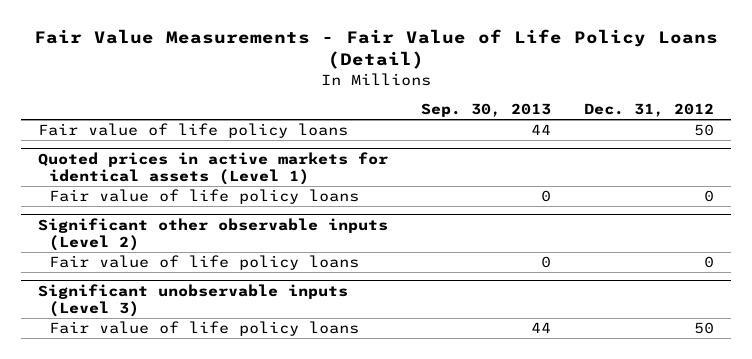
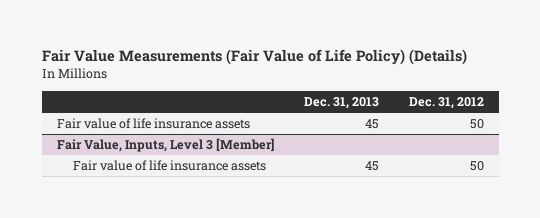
[33,29,718,70] Fair Value Measurements - Fair Value of Life Policy Loans (Detail) -> [41,49,467,66] Fair Value Measurements (Fair Value of Life Policy) (Details)
[420,103,551,118] Sep. 30, 2013 -> none
none -> [303,97,379,110] Dec. 31, 2013
[37,151,388,185] Quoted prices in active markets for identical assets (Level 1) -> none
[37,217,388,251] Significant other observable inputs (Level 2) -> none
[48,255,359,271] Fair value of life policy loans -> none
[37,283,348,317] Significant unobservable inputs (Level 3) -> none
[48,321,359,337] Fair value of life policy loans -> none
[37,123,348,139] Fair value of life policy loans -> [56,118,250,130] Fair value of life insurance assets
none -> [56,138,274,153] Fair Value, Inputs, Level 3 [Member]
[48,189,359,205] Fair value of life policy loans -> [73,160,267,172] Fair value of life insurance assets
[704,190,715,203] 0 -> [469,161,484,172] 50

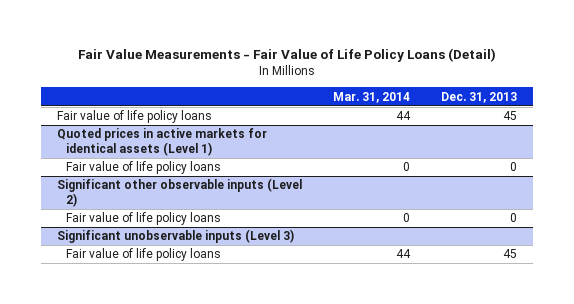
[41,49,467,66] Fair Value Measurements (Fair Value of Life Policy) (Details) -> [77,48,496,63] Fair Value Measurements - Fair Value of Life Policy Loans (Detail)
[408,97,484,110] Dec. 31, 2012 -> none
none -> [332,91,410,103] Mar. 31, 2014
[56,138,274,153] Fair Value, Inputs, Level 3 [Member] -> none
[56,118,250,130] Fair value of life insurance assets -> [56,110,212,124] Fair value of life policy loans
none -> [56,128,267,156] Quoted prices in active markets for identical assets (Level 1)
[73,160,267,172] Fair value of life insurance assets -> [66,161,222,175] Fair value of life policy loans
[364,161,379,172] 45 -> [509,162,517,172] 0
none -> [56,178,302,207] Significant other observable inputs (Level 2)
none -> [66,212,222,226] Fair value of life policy loans
none -> [56,229,294,244] Significant unobservable inputs (Level 3)
none -> [66,248,222,262] Fair value of life policy loans

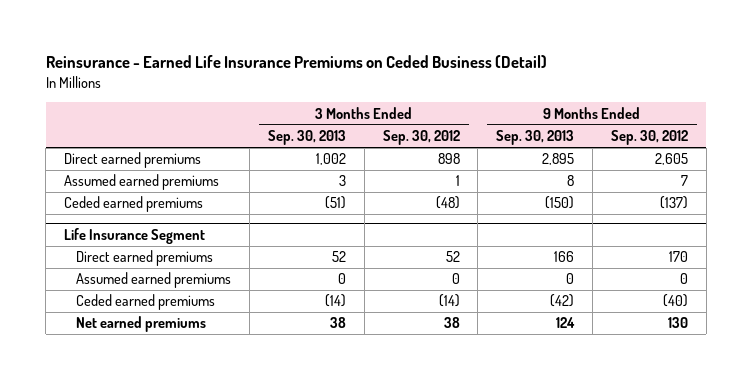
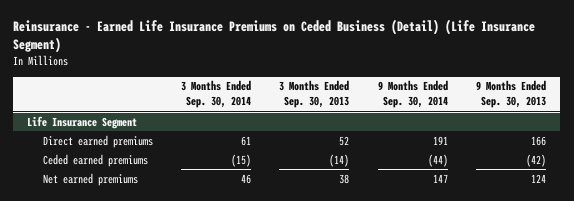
[45,55,547,69] Reinsurance - Earned Life Insurance Premiums on Ceded Business (Detail) -> [13,19,536,54] Reinsurance - Earned Life Insurance Premiums on Ceded Business (Detail) (Life Insurance Segment)
[382,130,460,146] Sep. 30, 2012 -> none
[611,130,689,146] Sep. 30, 2012 -> none
none -> [181,80,252,108] 3 Months Ended Sep. 30, 2014
none -> [377,80,448,108] 9 Months Ended Sep. 30, 2014
[64,152,202,169] Direct earned premiums -> none
[64,174,220,191] Assumed earned premiums -> none
[64,196,204,213] Ceded earned premiums -> none
[76,272,232,289] Assumed earned premiums -> none

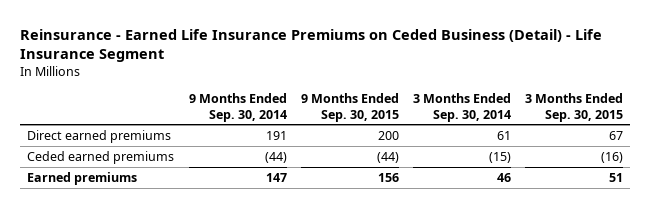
[13,19,536,54] Reinsurance - Earned Life Insurance Premiums on Ceded Business (Detail) (Life Insurance Segment) -> [20,28,603,62] Reinsurance - Earned Life Insurance Premiums on Ceded Business (Detail) - Life Insurance Segment
[279,80,350,108] 3 Months Ended Sep. 30, 2013 -> none
[476,80,547,108] 9 Months Ended Sep. 30, 2013 -> none
none -> [300,92,399,122] 9 Months Ended Sep. 30, 2015
none -> [525,92,624,122] 3 Months Ended Sep. 30, 2015
[27,115,138,129] Life Insurance Segment -> none
[42,172,138,186] Net earned premiums -> [27,171,138,185] Earned premiums

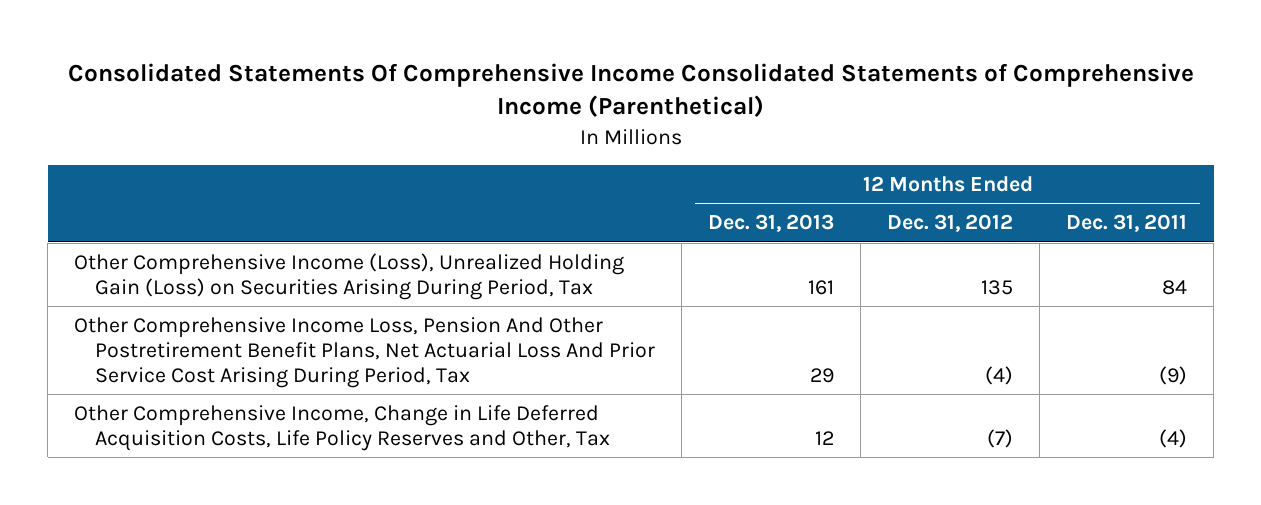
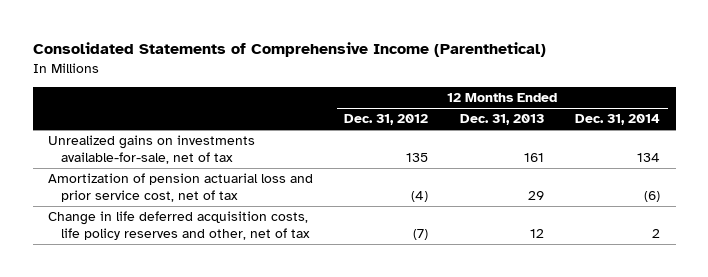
[67,63,1194,118] Consolidated Statements Of Comprehensive Income Consolidated Statements of Comprehensive Income (Parenthetical) -> [32,42,546,58] Consolidated Statements of Comprehensive Income (Parenthetical)
[1066,214,1188,233] Dec. 31, 2011 -> none
none -> [574,114,660,126] Dec. 31, 2014
[74,252,625,301] Other Comprehensive Income (Loss), Unrealized Holding Gain (Loss) on Securities Arising During Period, Tax -> [48,135,256,164] Unrealized gains on investments available-for-sale, net of tax
[74,316,655,389] Other Comprehensive Income Loss, Pension And Other Postretirement Benefit Plans, Net Actuarial Loss And Prior Service Cost Arising During Period, Tax -> [48,173,314,202] Amortization of pension actuarial loss and prior service cost, net of tax
[74,404,610,452] Other Comprehensive Income, Change in Life Deferred Acquisition Costs, Life Policy Reserves and Other, Tax -> [48,211,310,240] Change in life deferred acquisition costs, life policy reserves and other, net of tax

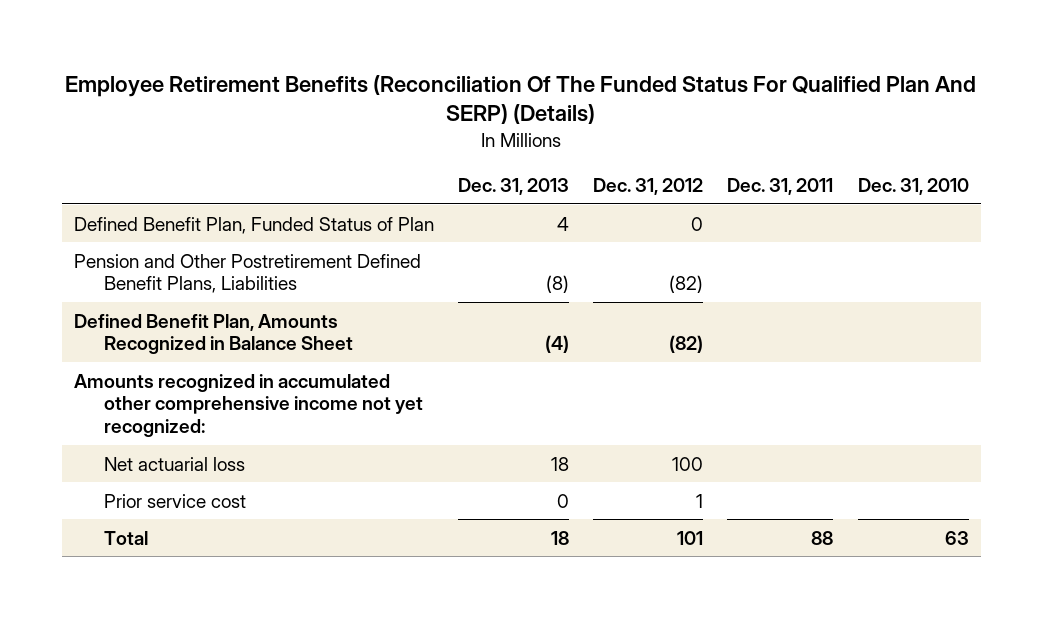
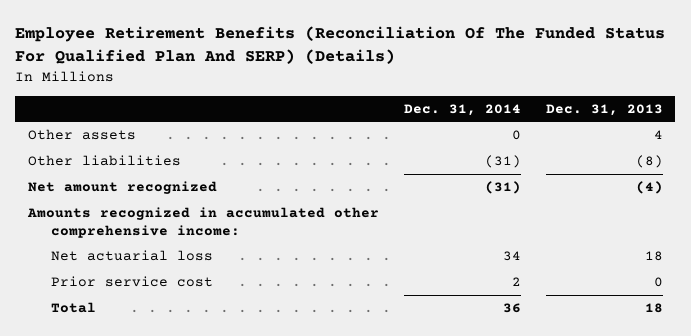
[593,178,704,196] Dec. 31, 2012 -> none
[727,178,834,196] Dec. 31, 2011 -> none
[857,178,969,196] Dec. 31, 2010 -> none
none -> [403,103,521,116] Dec. 31, 2014
[73,216,434,234] Defined Benefit Plan, Funded Status of Plan -> [27,129,136,141] Other assets
[73,253,421,294] Pension and Other Postretirement Defined Benefit Plans, Liabilities -> [27,155,181,167] Other liabilities
[73,313,354,355] Defined Benefit Plan, Amounts Recognized in Balance Sheet -> [27,181,217,195] Net amount recognized
[73,373,424,438] Amounts recognized in accumulated other comprehensive income not yet recognized: -> [26,207,379,238] Amounts recognized in accumulated other comprehensive income:

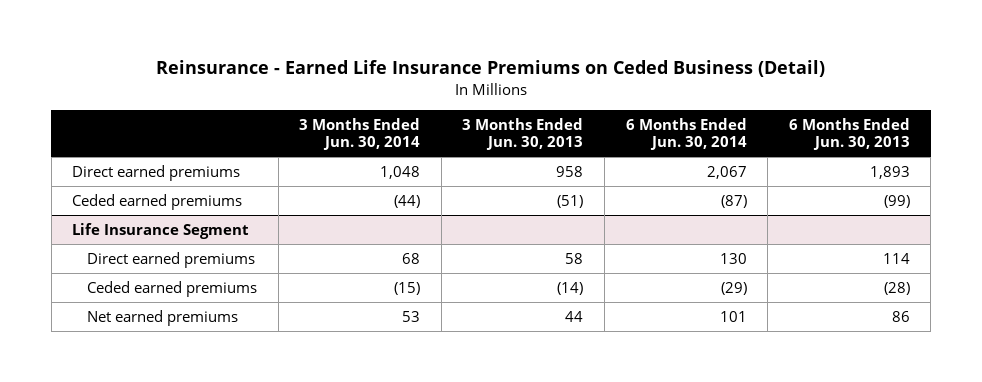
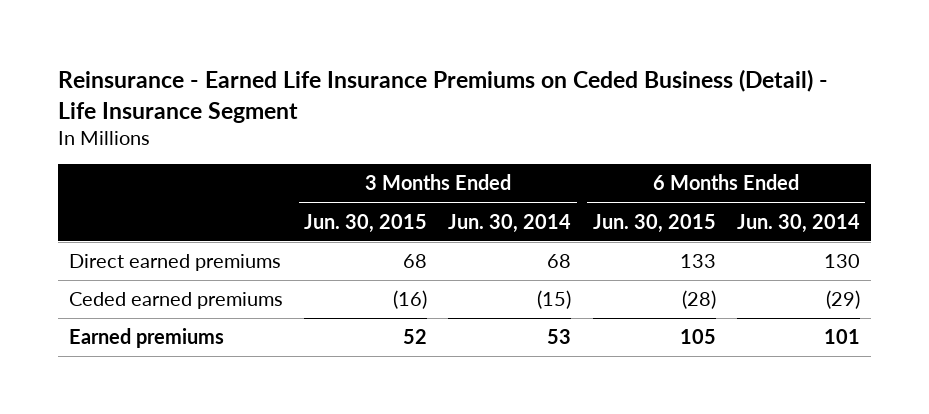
[155,60,825,78] Reinsurance - Earned Life Insurance Premiums on Ceded Business (Detail) -> [58,69,829,123] Reinsurance - Earned Life Insurance Premiums on Ceded Business (Detail) - Life Insurance Segment
[462,117,584,151] 3 Months Ended Jun. 30, 2013 -> none
[788,117,910,151] 6 Months Ended Jun. 30, 2013 -> none
none -> [304,213,428,233] Jun. 30, 2015
none -> [592,213,716,233] Jun. 30, 2015
[72,164,241,181] Direct earned premiums -> none
[72,193,243,210] Ceded earned premiums -> none
[72,222,250,239] Life Insurance Segment -> none
[86,309,238,326] Net earned premiums -> [68,328,224,349] Earned premiums

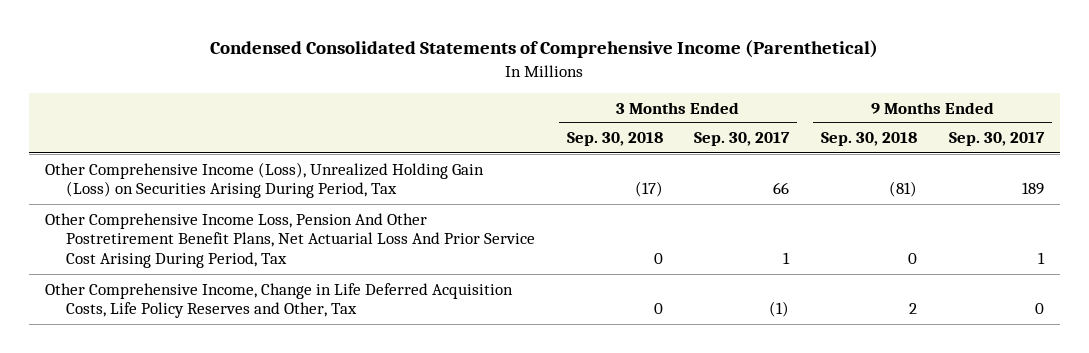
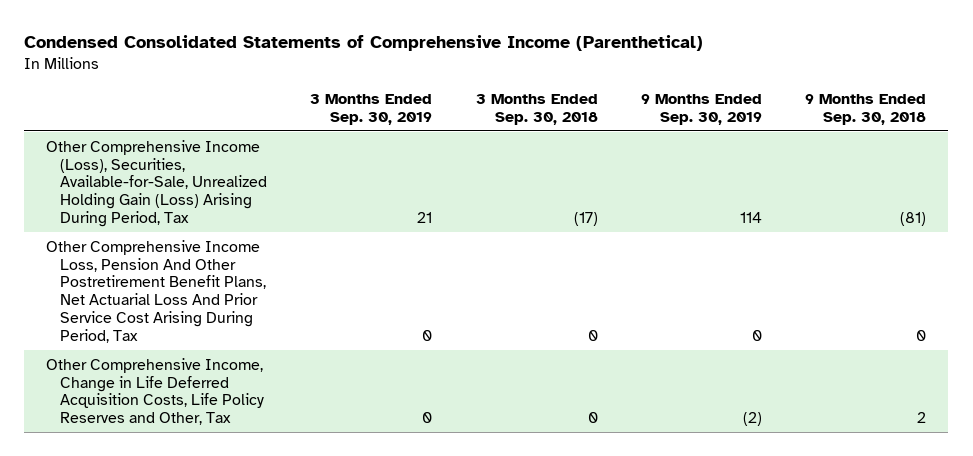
[694,132,791,147] Sep. 30, 2017 -> none
[948,132,1045,147] Sep. 30, 2017 -> none
none -> [310,93,433,125] 3 Months Ended Sep. 30, 2019
none -> [641,93,763,125] 9 Months Ended Sep. 30, 2019
[44,161,484,199] Other Comprehensive Income (Loss), Unrealized Holding Gain (Loss) on Securities Arising During Period, Tax -> [46,139,268,227] Other Comprehensive Income (Loss), Securities, Available-for-Sale, Unrealized Holding Gain (Loss) Arising During Period, Tax

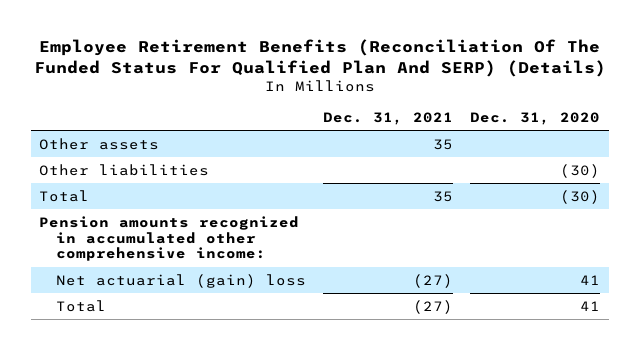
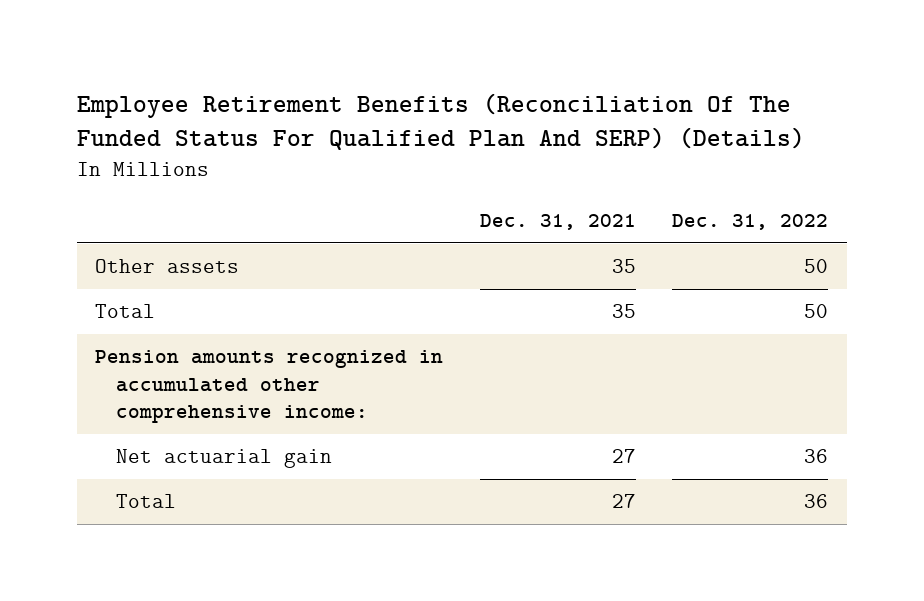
[469,112,600,126] Dec. 31, 2020 -> none
none -> [672,213,829,230] Dec. 31, 2022
[39,163,210,176] Other liabilities -> none
[55,273,306,288] Net actuarial (gain) loss -> [116,449,333,469] Net actuarial gain
[412,273,453,288] (27) -> [611,449,636,464] 27
[412,299,453,314] (27) -> [611,494,636,509] 27

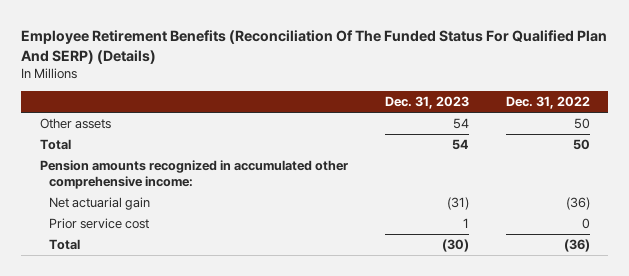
[479,213,636,230] Dec. 31, 2021 -> none
none -> [384,96,469,110] Dec. 31, 2023
[804,449,829,464] 36 -> [565,197,590,211] (36)
none -> [49,218,150,230] Prior service cost
[804,494,829,509] 36 -> [563,239,590,253] (36)

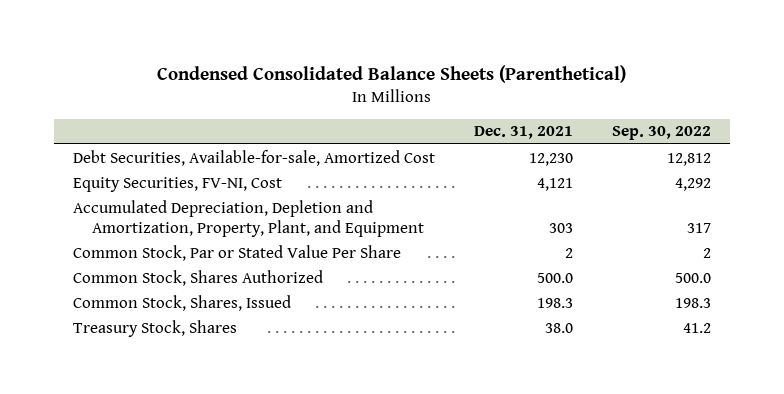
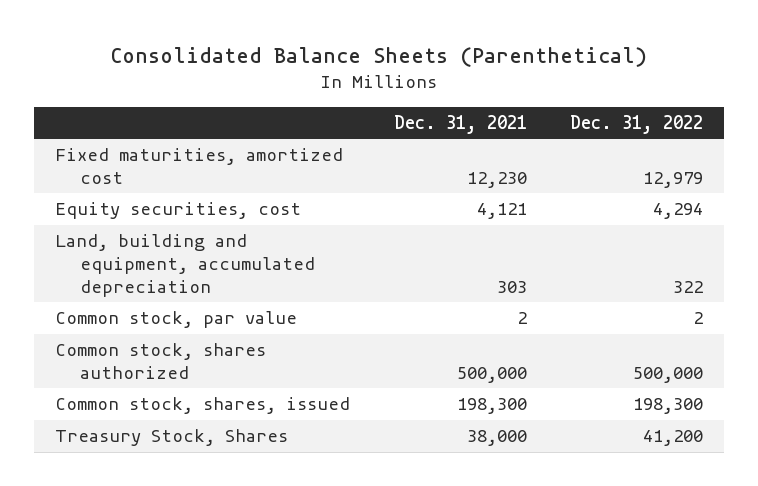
[157,64,627,83] Condensed Consolidated Balance Sheets (Parenthetical) -> [110,46,648,67] Consolidated Balance Sheets (Parenthetical)
[611,126,711,141] Sep. 30, 2022 -> none
none -> [569,114,703,134] Dec. 31, 2022
[73,149,436,166] Debt Securities, Available-for-sale, Amortized Cost -> [55,148,344,184] Fixed maturities, amortized cost
[73,176,283,192] Equity Securities, FV-NI, Cost -> [55,202,302,220] Equity securities, cost
[73,199,425,237] Accumulated Depreciation, Depletion and Amortization, Property, Plant, and Equipment -> [55,234,315,297] Land, building and equipment, accumulated depreciation
[73,244,402,261] Common Stock, Par or Stated Value Per Share -> [55,311,298,329] Common stock, par value
[73,269,324,286] Common Stock, Shares Authorized -> [55,343,267,379] Common stock, shares authorized
[537,272,574,283] 500.0 -> [456,366,527,383] 500,000
[73,294,292,311] Common Stock, Shares, Issued -> [55,397,351,415] Common stock, shares, issued
[537,297,574,308] 198.3 -> [456,398,527,415] 198,300
[545,322,574,333] 38.0 -> [466,430,527,447] 38,000

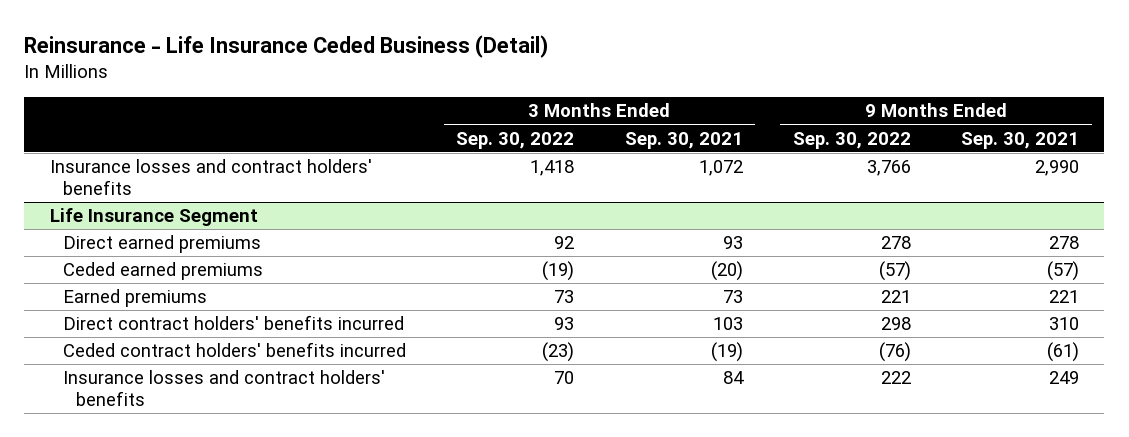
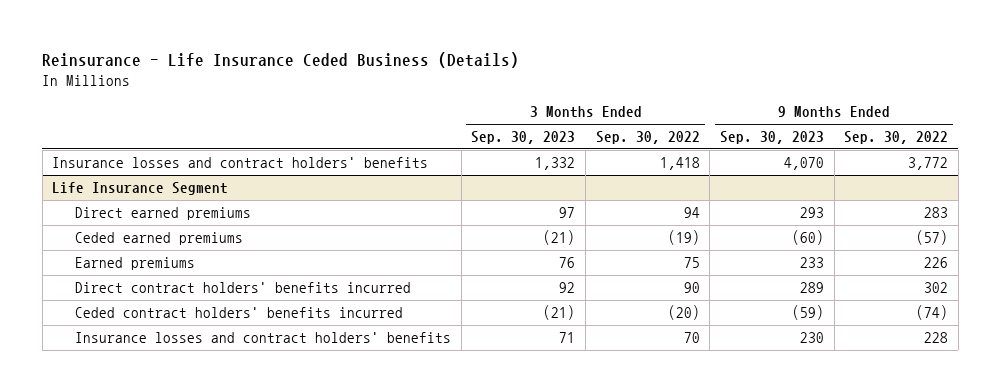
[24,35,549,59] Reinsurance - Life Insurance Ceded Business (Detail) -> [42,51,520,68] Reinsurance - Life Insurance Ceded Business (Details)
[624,131,743,149] Sep. 30, 2021 -> none
[961,131,1080,149] Sep. 30, 2021 -> none
none -> [471,131,576,145] Sep. 30, 2023
none -> [719,131,824,145] Sep. 30, 2023
[866,160,911,177] 3,766 -> [908,157,949,171] 3,772
[554,236,575,250] 92 -> [683,207,700,219] 94
[880,236,911,250] 278 -> [924,207,949,219] 283
[554,290,575,304] 73 -> [683,257,700,269] 75
[880,290,911,304] 221 -> [924,257,949,269] 226
[554,317,575,331] 93 -> [683,282,700,294] 90
[880,317,911,331] 298 -> [924,282,949,294] 302
[542,342,575,363] (23) -> [667,305,700,321] (20)
[878,342,911,363] (76) -> [916,305,949,321] (74)
[880,371,911,385] 222 -> [924,332,949,344] 228

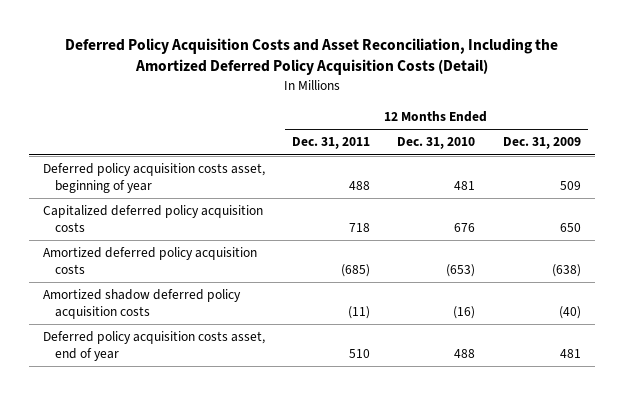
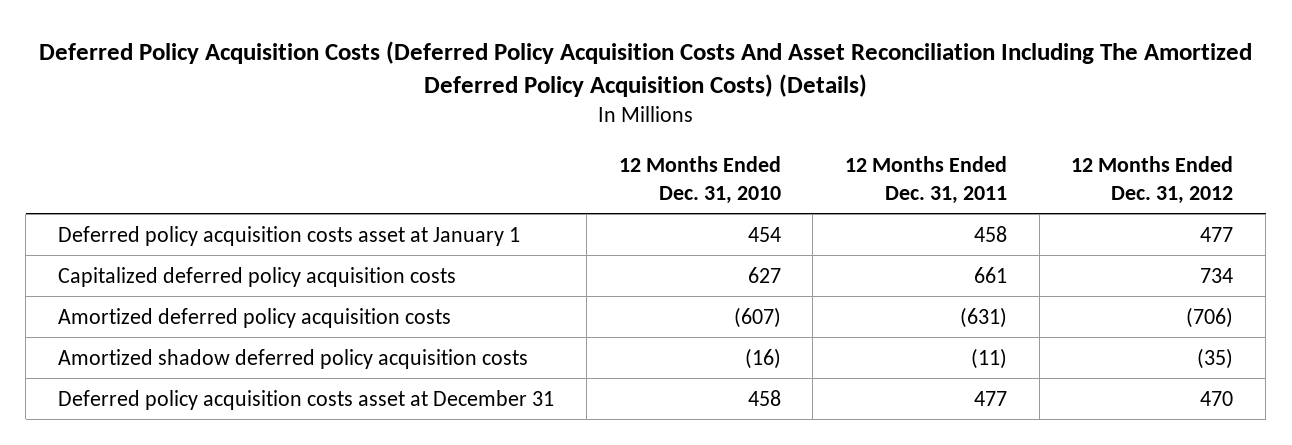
[64,38,558,76] Deferred Policy Acquisition Costs and Asset Reconciliation, Including the Amortized Deferred Policy Acquisition Costs (Detail) -> [38,40,1252,98] Deferred Policy Acquisition Costs (Deferred Policy Acquisition Costs And Asset Reconciliation Including The Amortized Deferred Policy Acquisition Costs) (Details)
[502,137,581,150] Dec. 31, 2009 -> none
none -> [1071,155,1234,204] 12 Months Ended Dec. 31, 2012
[42,163,265,193] Deferred policy acquisition costs asset, beginning of year -> [58,225,521,246] Deferred policy acquisition costs asset at January 1
[348,180,370,190] 488 -> [974,225,1008,242] 458
[454,180,476,190] 481 -> [747,226,781,242] 454
[348,222,370,232] 718 -> [974,266,1008,283] 661
[454,222,476,232] 676 -> [747,266,781,283] 627
[340,263,370,277] (685) -> [960,306,1008,328] (631)
[446,263,476,277] (653) -> [733,306,781,328] (607)
[42,331,265,361] Deferred policy acquisition costs asset, end of year -> [58,389,555,410] Deferred policy acquisition costs asset at December 31
[348,348,370,358] 510 -> [974,390,1008,406] 477
[454,348,476,358] 488 -> [747,389,781,406] 458

